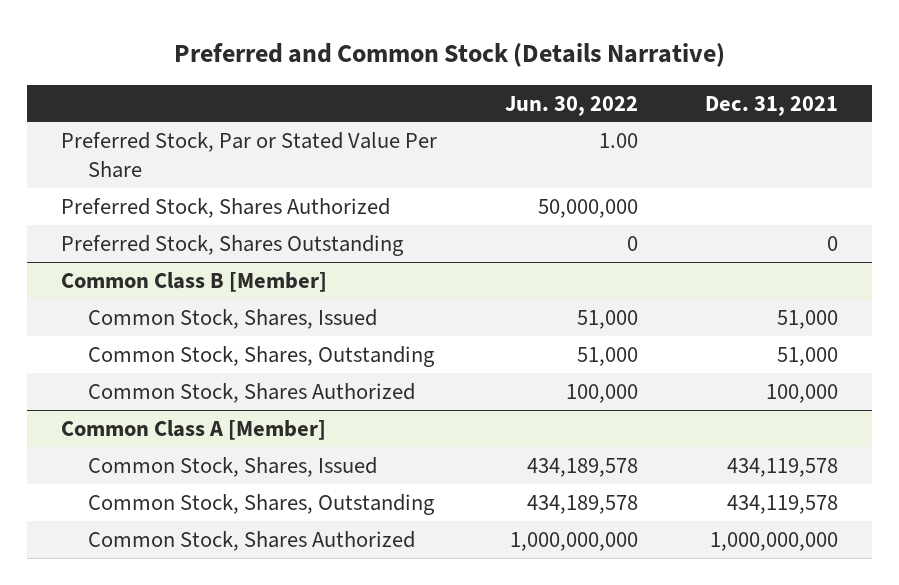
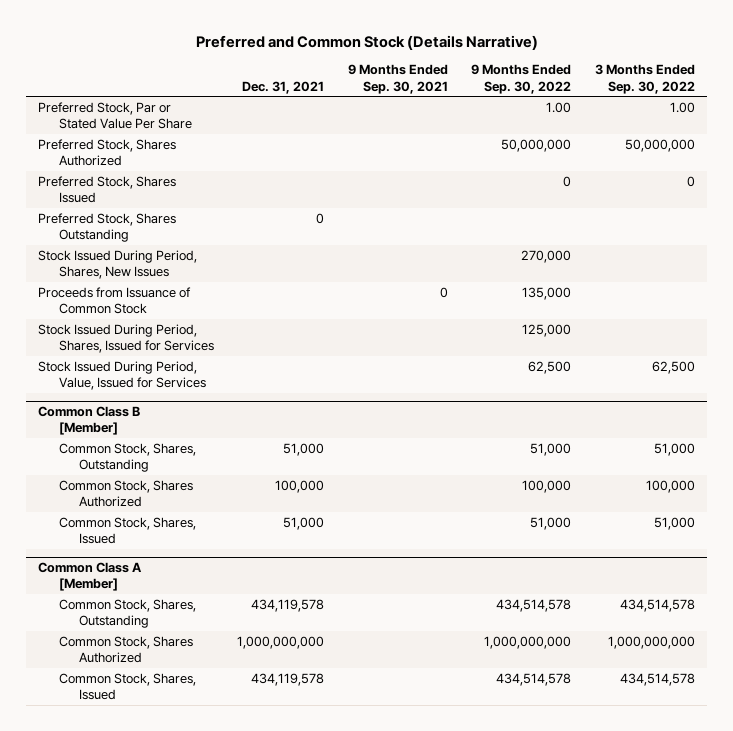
[504,95,638,116] Jun. 30, 2022 -> none
none -> [347,64,448,94] 9 Months Ended Sep. 30, 2021
none -> [471,64,572,94] 9 Months Ended Sep. 30, 2022
none -> [595,64,696,94] 3 Months Ended Sep. 30, 2022
none -> [38,175,177,204] Preferred Stock, Shares Issued
none -> [38,249,198,280] Stock Issued During Period, Shares, New Issues
none -> [38,286,192,315] Proceeds from Issuance of Common Stock
none -> [38,323,214,354] Stock Issued During Period, Shares, Issued for Services
none -> [38,360,206,391] Stock Issued During Period, Value, Issued for Services
[88,308,378,329] Common Stock, Shares, Issued -> [58,516,196,545] Common Stock, Shares, Issued
[88,456,378,477] Common Stock, Shares, Issued -> [58,672,196,701] Common Stock, Shares, Issued

